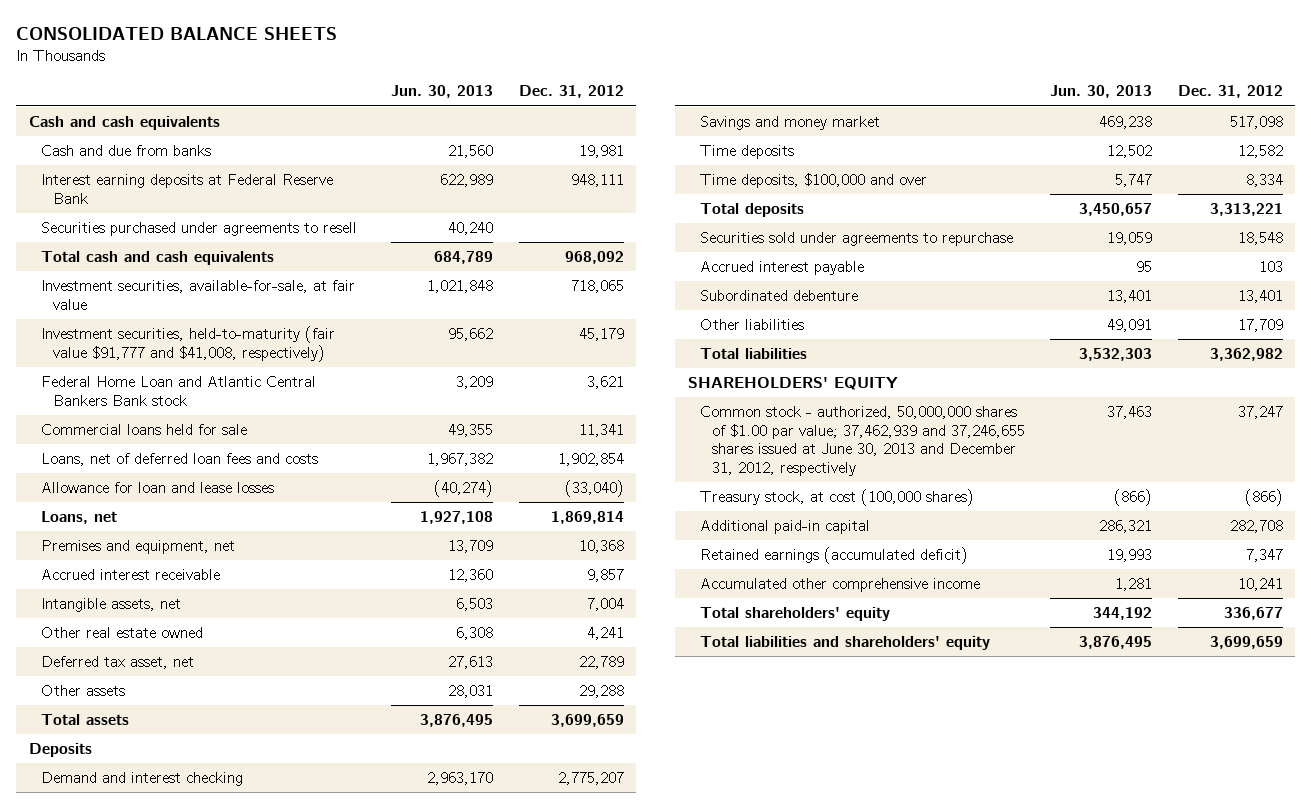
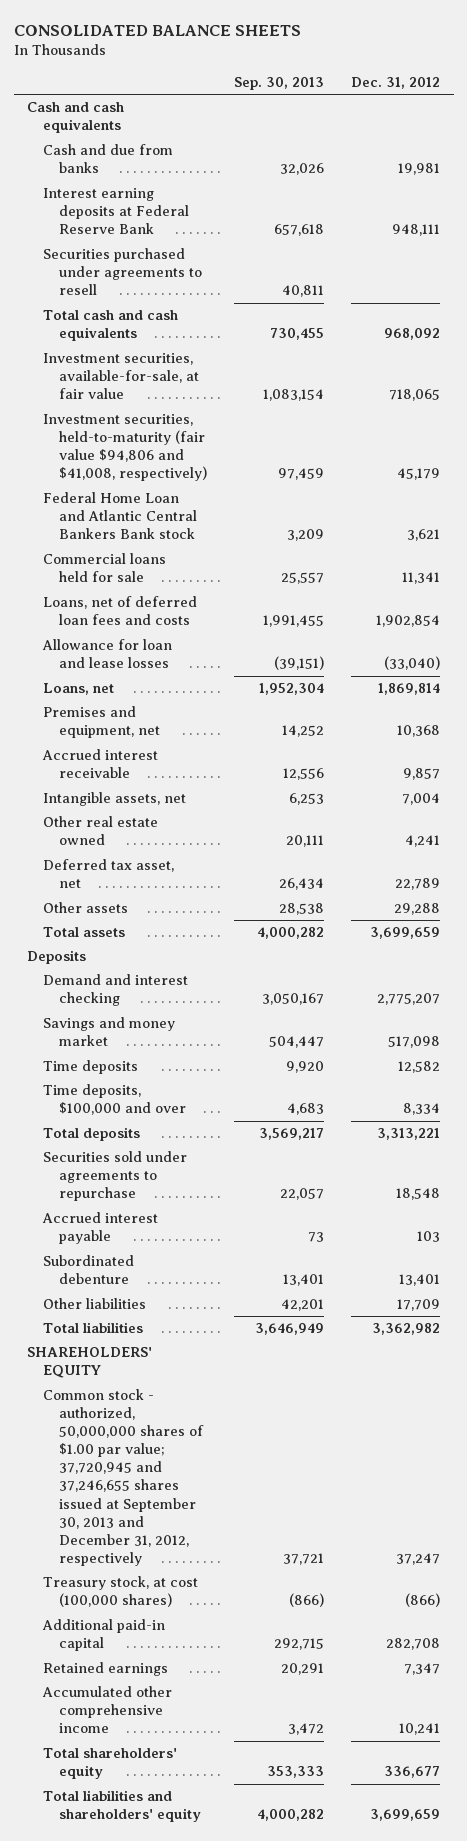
[391,85,494,99] Jun. 30, 2013 -> none
none -> [233,76,324,90] Sep. 30, 2013
[40,325,335,362] Investment securities, held-to-maturity (fair value $91,777 and $41,008, respectively) -> [43,414,207,482] Investment securities, held-to-maturity (fair value $94,806 and $41,008, respectively)
[699,405,1025,477] Common stock - authorized, 50,000,000 shares of $1.00 par value; 37,462,939 and 37,246,655 shares issued at June 30, 2013 and December 31, 2012, respectively -> [43,1389,204,1566] Common stock - authorized, 50,000,000 shares of $1.00 par value; 37,720,945 and 37,246,655 shares issued at September 30, 2013 and December 31, 2012, respectively
[699,546,968,564] Retained earnings (accumulated deficit) -> [43,1662,169,1677] Retained earnings

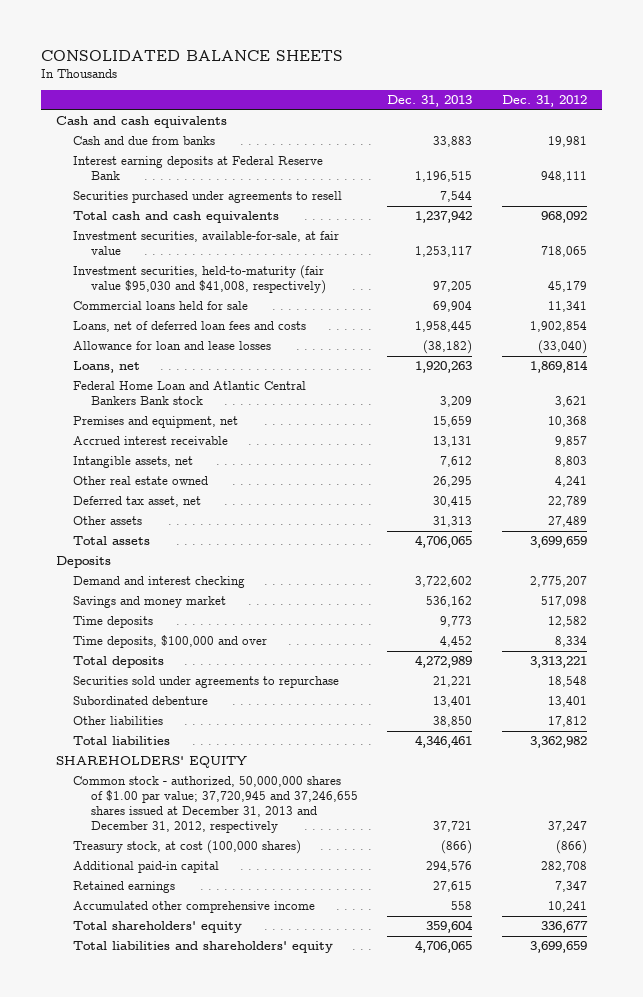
[233,76,324,90] Sep. 30, 2013 -> none
none -> [387,95,473,108] Dec. 31, 2013
[43,414,207,482] Investment securities, held-to-maturity (fair value $94,806 and $41,008, respectively) -> [73,265,326,295] Investment securities, held-to-maturity (fair value $95,030 and $41,008, respectively)
[43,492,197,540] Federal Home Loan and Atlantic Central Bankers Bank stock -> [73,381,307,406] Federal Home Loan and Atlantic Central Bankers Bank stock
[402,793,441,806] 7,004 -> [554,456,587,468] 8,803
[394,903,441,916] 29,288 -> [547,516,587,528] 27,489
[42,1212,159,1245] Accrued interest payable -> none
[397,1299,441,1312] 17,709 -> [547,716,587,728] 17,812
[43,1389,204,1566] Common stock - authorized, 50,000,000 shares of $1.00 par value; 37,720,945 and 37,246,655 shares issued at September 30, 2013 and December 31, 2012, respectively -> [73,776,358,834] Common stock - authorized, 50,000,000 shares of $1.00 par value; 37,720,945 and 37,246,655 shares issued at December 31, 2013 and December 31, 2012, respectively

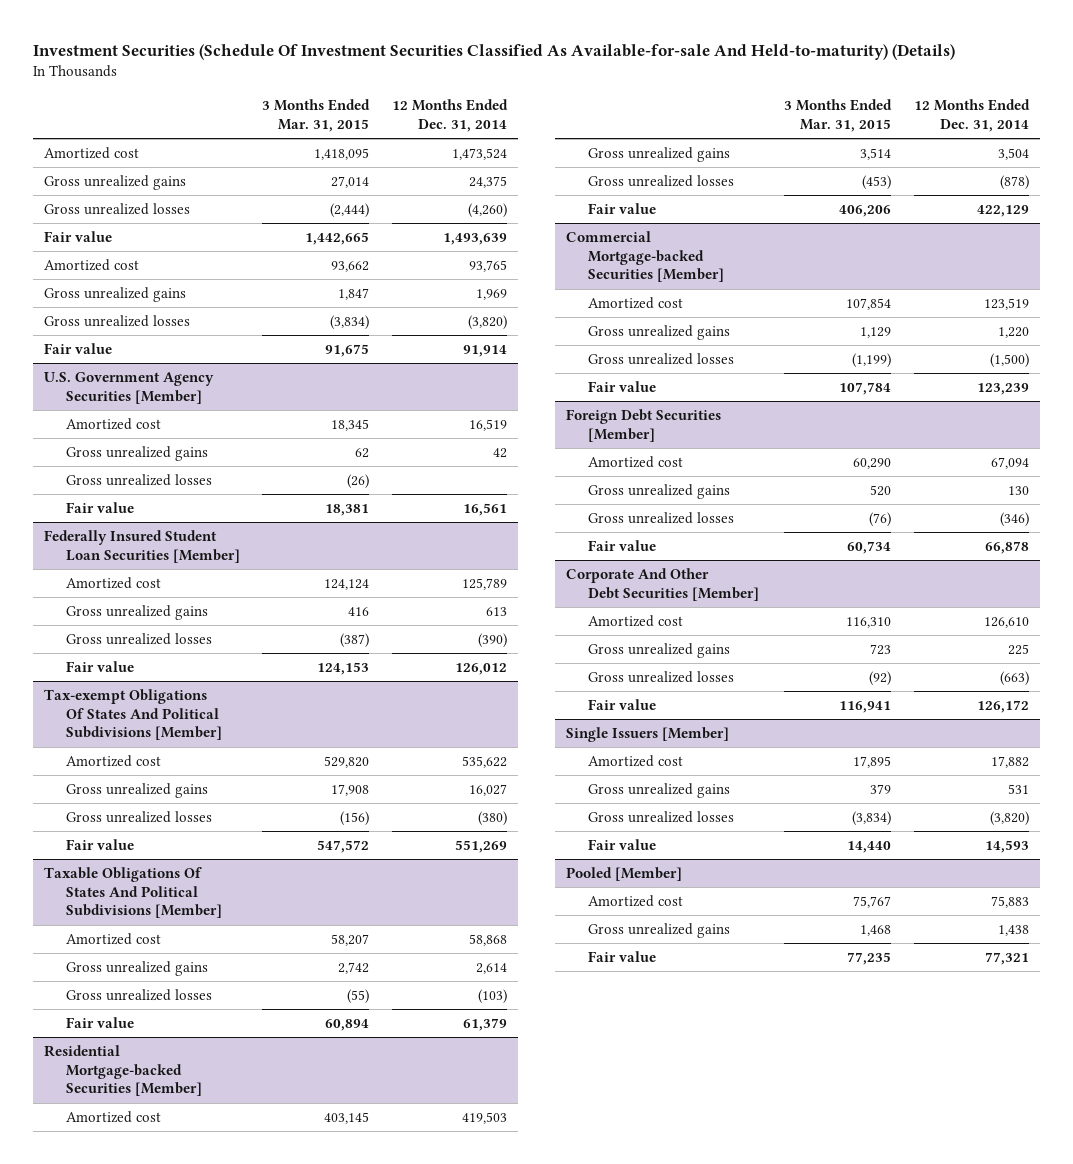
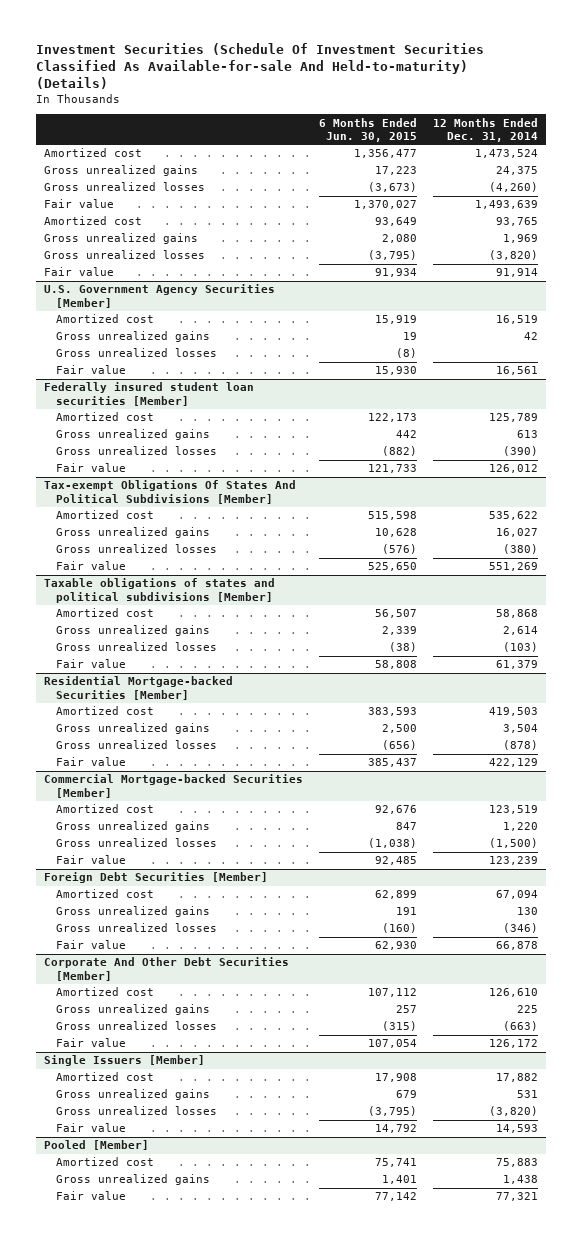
[262,98,371,132] 3 Months Ended Mar. 31, 2015 -> none
none -> [319,117,418,142] 6 Months Ended Jun. 30, 2015
[44,530,240,563] Federally Insured Student Loan Securities [Member] -> [44,382,255,406] Federally insured student loan securities [Member]
[44,867,222,919] Taxable Obligations Of States And Political Subdivisions [Member] -> [44,578,276,603] Taxable obligations of states and political subdivisions [Member]

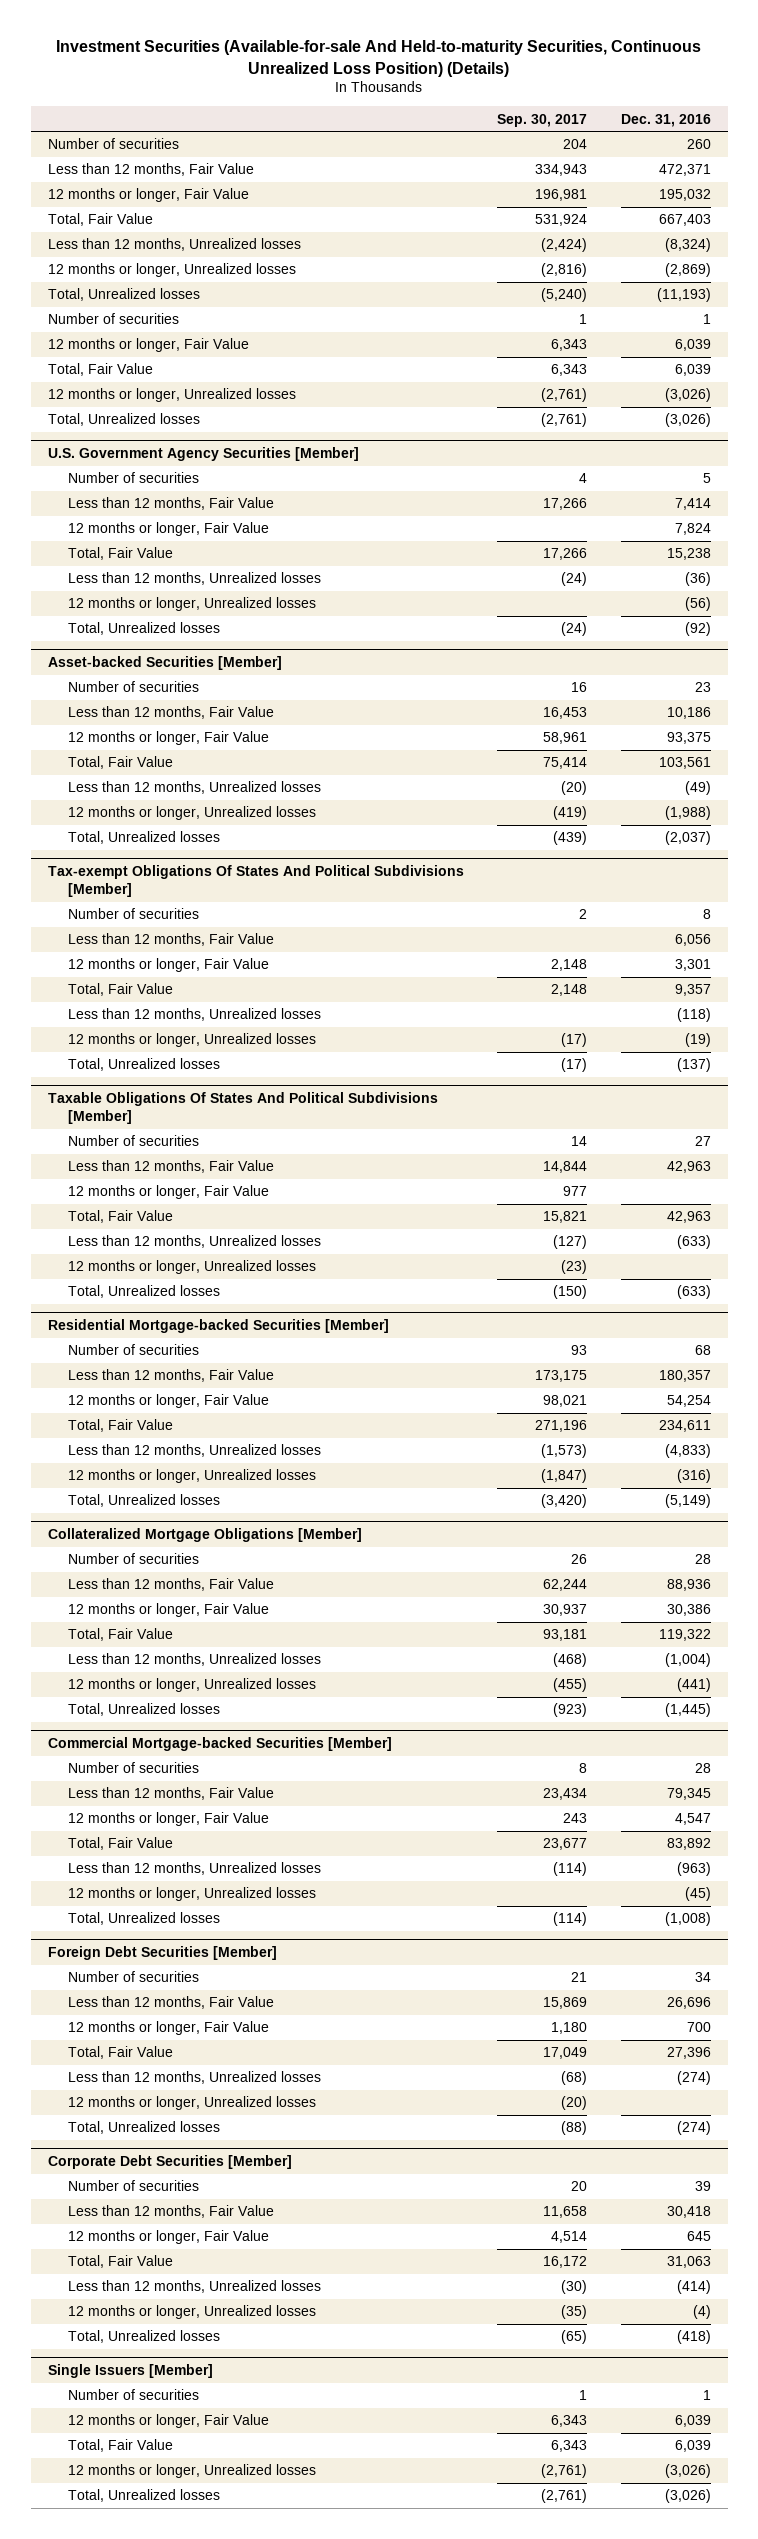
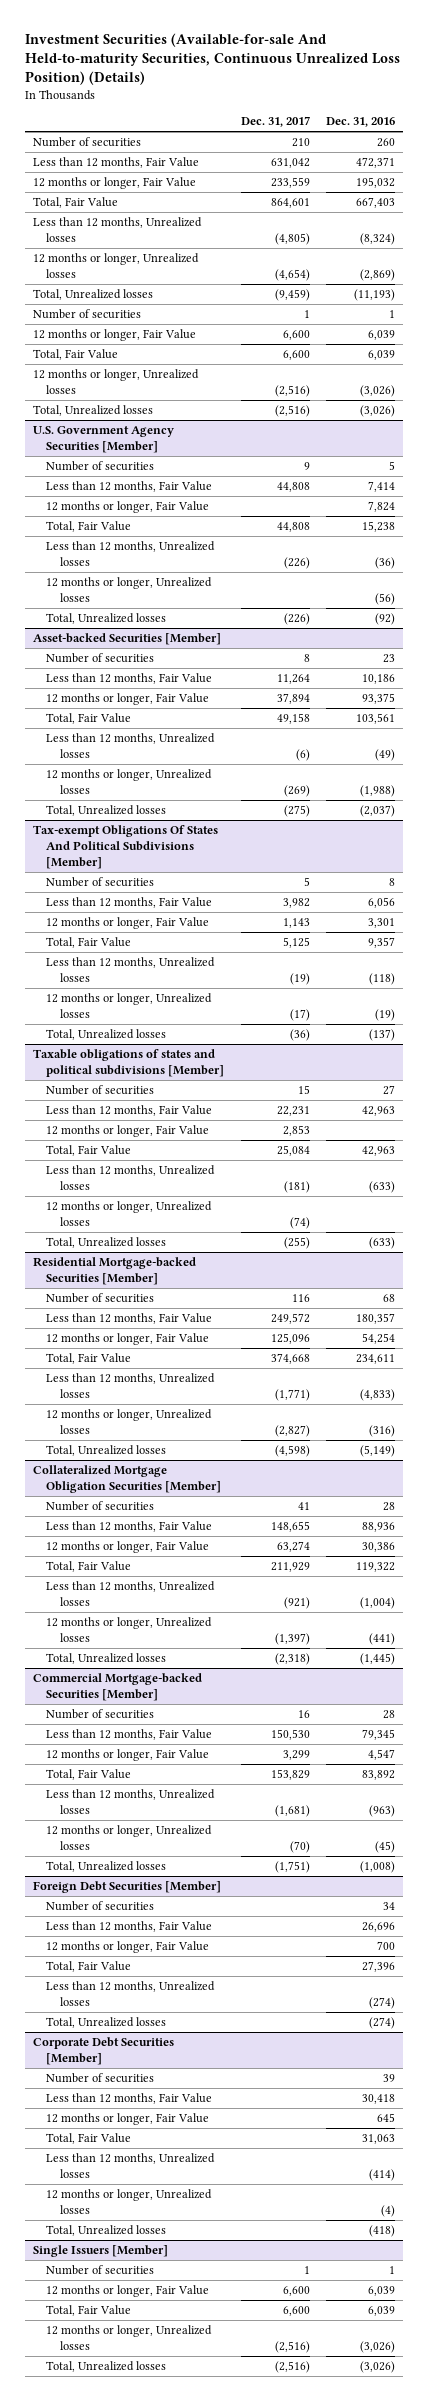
[497,113,588,127] Sep. 30, 2017 -> none
none -> [240,116,310,128] Dec. 31, 2017
[47,1092,438,1125] Taxable Obligations Of States And Political Subdivisions [Member] -> [32,1048,225,1077] Taxable obligations of states and political subdivisions [Member]
[47,1528,362,1543] Collateralized Mortgage Obligations [Member] -> [32,1464,222,1493] Collateralized Mortgage Obligation Securities [Member]
[68,2096,317,2111] 12 months or longer, Unrealized losses -> none

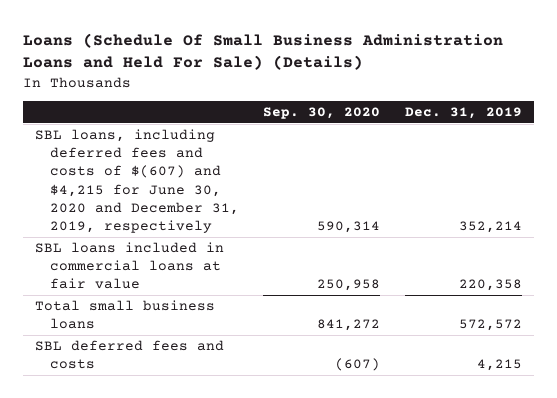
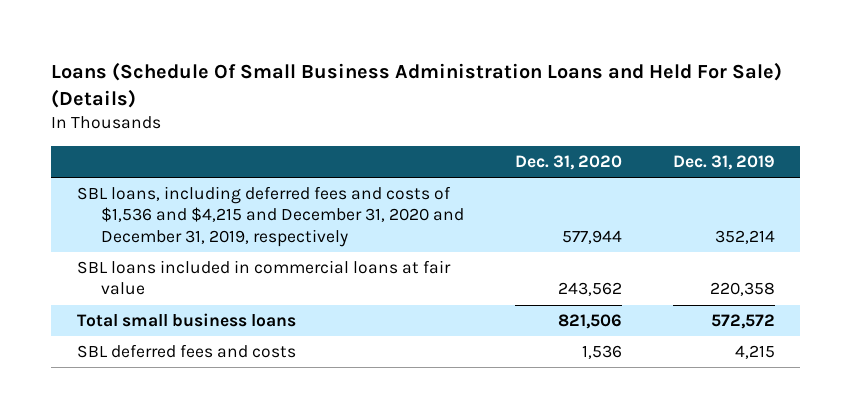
[263,106,381,119] Sep. 30, 2020 -> none
none -> [515,154,623,170] Dec. 31, 2020
[35,128,239,234] SBL loans, including deferred fees and costs of $(607) and $4,215 for June 30, 2020 and December 31, 2019, respectively -> [76,186,465,247] SBL loans, including deferred fees and costs of $1,536 and $4,215 and December 31, 2020 and December 31, 2019, respectively

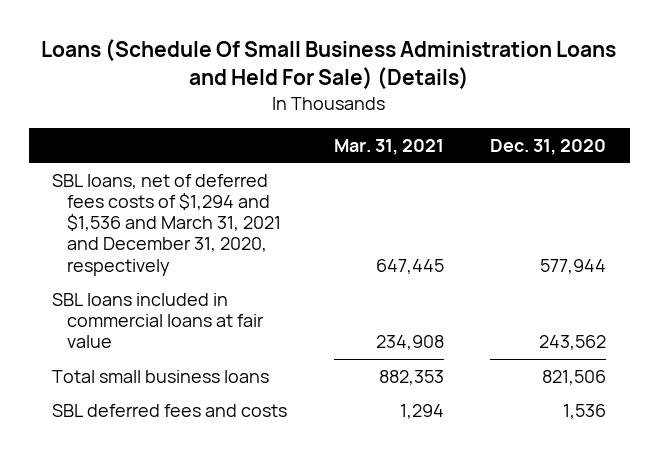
[673,154,776,170] Dec. 31, 2019 -> none
none -> [333,138,444,155] Mar. 31, 2021
[76,186,465,247] SBL loans, including deferred fees and costs of $1,536 and $4,215 and December 31, 2020 and December 31, 2019, respectively -> [52,173,281,276] SBL loans, net of deferred fees costs of $1,294 and $1,536 and March 31, 2021 and December 31, 2020, respectively

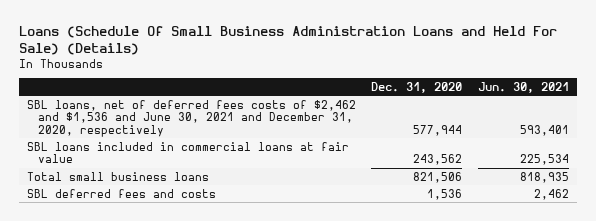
[333,138,444,155] Mar. 31, 2021 -> none
none -> [478,82,570,94] Jun. 30, 2021
[52,173,281,276] SBL loans, net of deferred fees costs of $1,294 and $1,536 and March 31, 2021 and December 31, 2020, respectively -> [26,99,356,138] SBL loans, net of deferred fees costs of $2,462 and $1,536 and June 30, 2021 and December 31, 2020, respectively

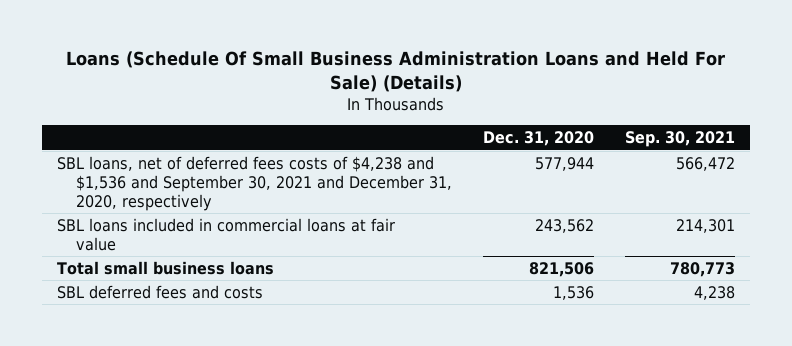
[478,82,570,94] Jun. 30, 2021 -> none
none -> [624,131,735,148] Sep. 30, 2021
[26,99,356,138] SBL loans, net of deferred fees costs of $2,462 and $1,536 and June 30, 2021 and December 31, 2020, respectively -> [56,155,453,211] SBL loans, net of deferred fees costs of $4,238 and $1,536 and September 30, 2021 and December 31, 2020, respectively

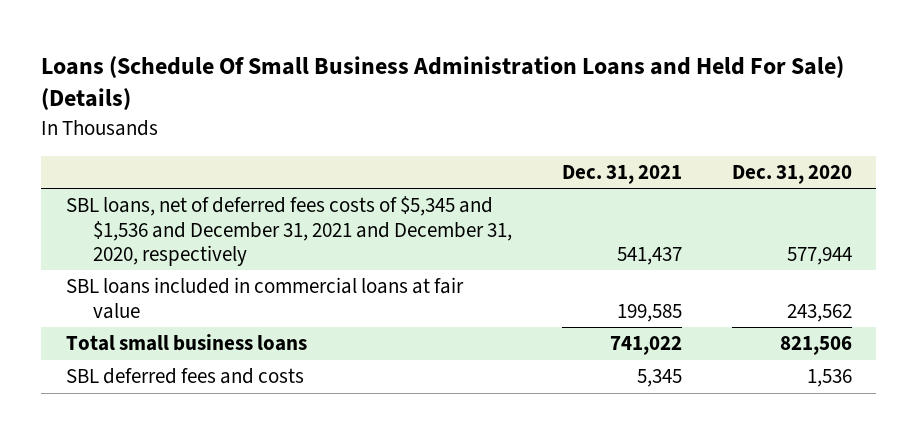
[624,131,735,148] Sep. 30, 2021 -> none
none -> [561,165,682,185] Dec. 31, 2021
[56,155,453,211] SBL loans, net of deferred fees costs of $4,238 and $1,536 and September 30, 2021 and December 31, 2020, respectively -> [65,196,512,266] SBL loans, net of deferred fees costs of $5,345 and $1,536 and December 31, 2021 and December 31, 2020, respectively

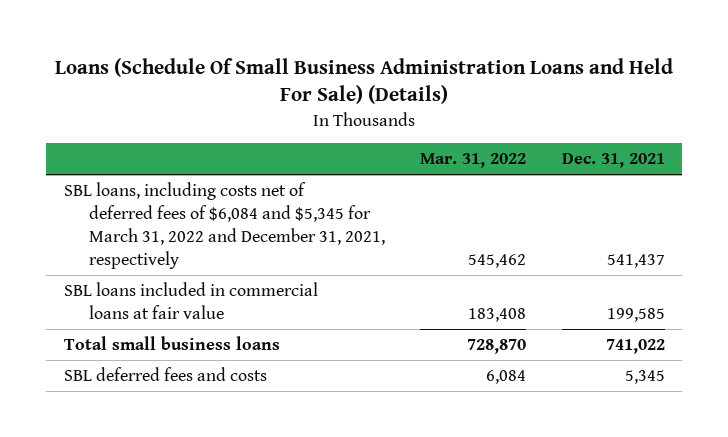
[731,165,852,185] Dec. 31, 2020 -> none
none -> [420,153,527,169] Mar. 31, 2022
[65,196,512,266] SBL loans, net of deferred fees costs of $5,345 and $1,536 and December 31, 2021 and December 31, 2020, respectively -> [63,182,386,269] SBL loans, including costs net of deferred fees of $6,084 and $5,345 for March 31, 2022 and December 31, 2021, respectively

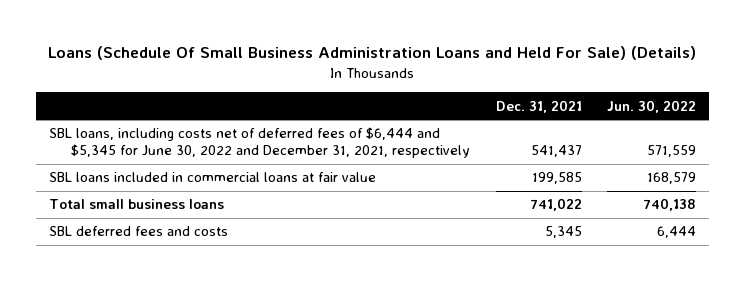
[420,153,527,169] Mar. 31, 2022 -> none
none -> [607,99,697,113] Jun. 30, 2022
[63,182,386,269] SBL loans, including costs net of deferred fees of $6,084 and $5,345 for March 31, 2022 and December 31, 2021, respectively -> [48,127,471,159] SBL loans, including costs net of deferred fees of $6,444 and $5,345 for June 30, 2022 and December 31, 2021, respectively

